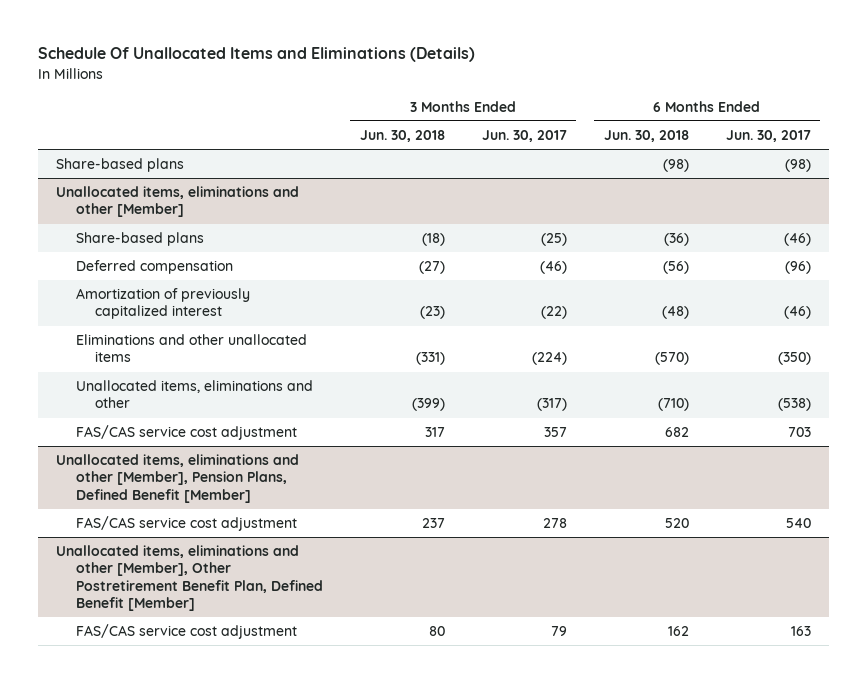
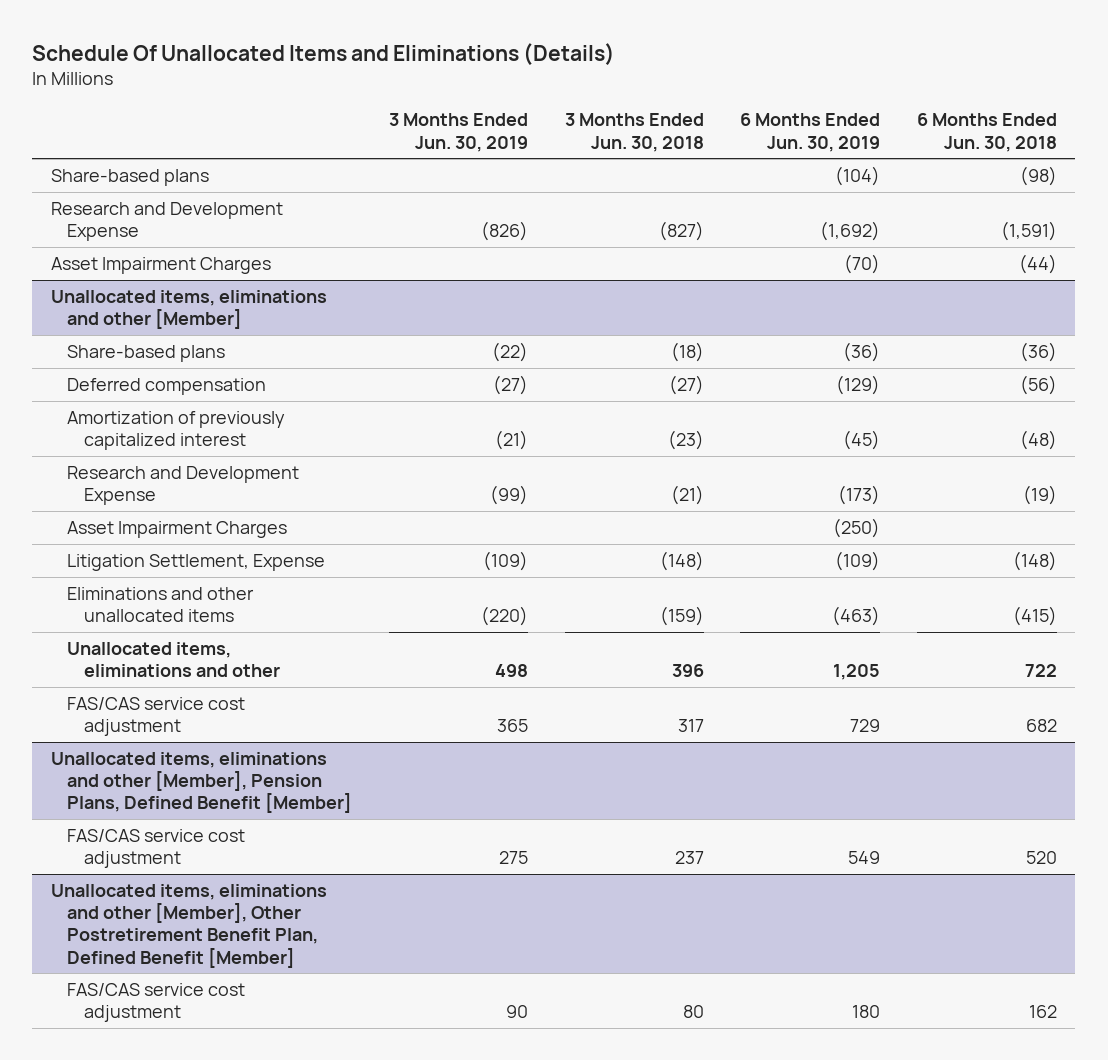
[481,130,567,143] Jun. 30, 2017 -> none
[725,130,811,143] Jun. 30, 2017 -> none
none -> [388,113,528,152] 3 Months Ended Jun. 30, 2019
none -> [740,113,881,152] 6 Months Ended Jun. 30, 2019
none -> [50,202,283,242] Research and Development Expense
none -> [50,257,271,275] Asset Impairment Charges
none -> [67,466,300,506] Research and Development Expense
none -> [67,521,288,539] Asset Impairment Charges
none -> [67,554,326,572] Litigation Settlement, Expense
[415,352,445,366] (331) -> [659,606,704,627] (159)
[654,352,689,366] (570) -> [1012,606,1057,627] (415)
[411,398,445,412] (399) -> [671,664,704,678] 396
[657,398,689,412] (710) -> [1024,664,1057,678] 722

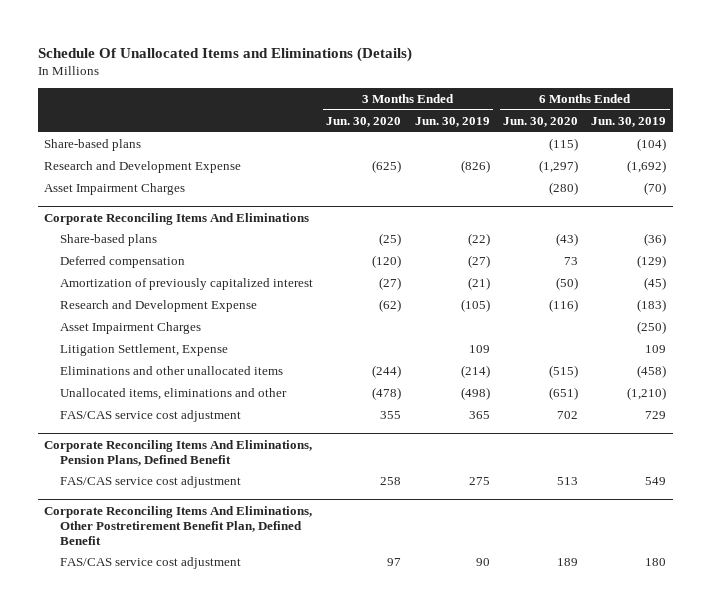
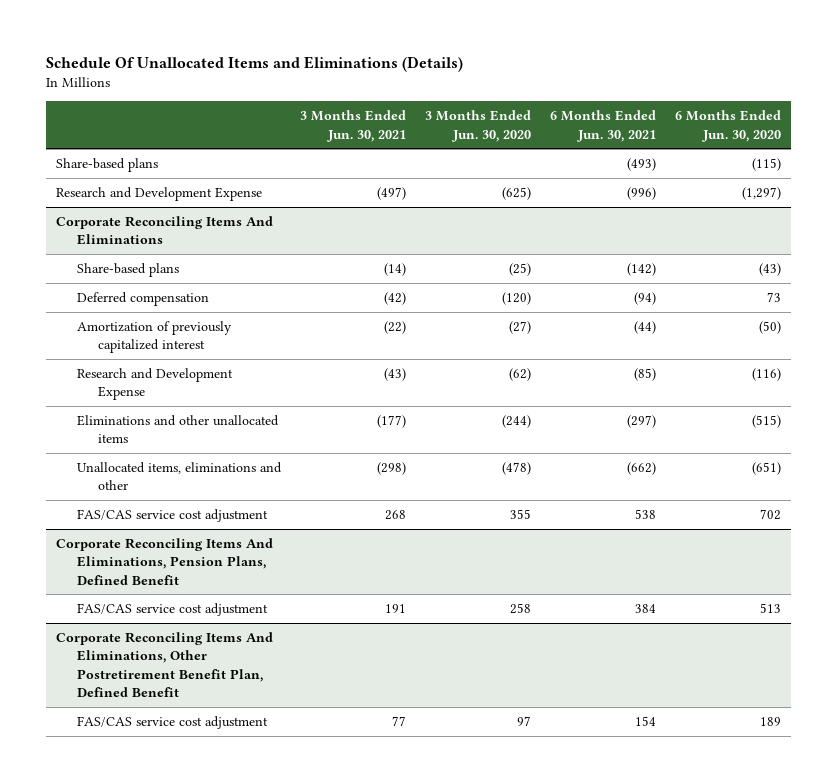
[414,116,490,127] Jun. 30, 2019 -> none
[591,116,667,127] Jun. 30, 2019 -> none
none -> [299,110,406,142] 3 Months Ended Jun. 30, 2021
none -> [549,110,656,142] 6 Months Ended Jun. 30, 2021
[44,183,186,196] Asset Impairment Charges -> none
[60,322,202,335] Asset Impairment Charges -> none
[60,344,229,357] Litigation Settlement, Expense -> none

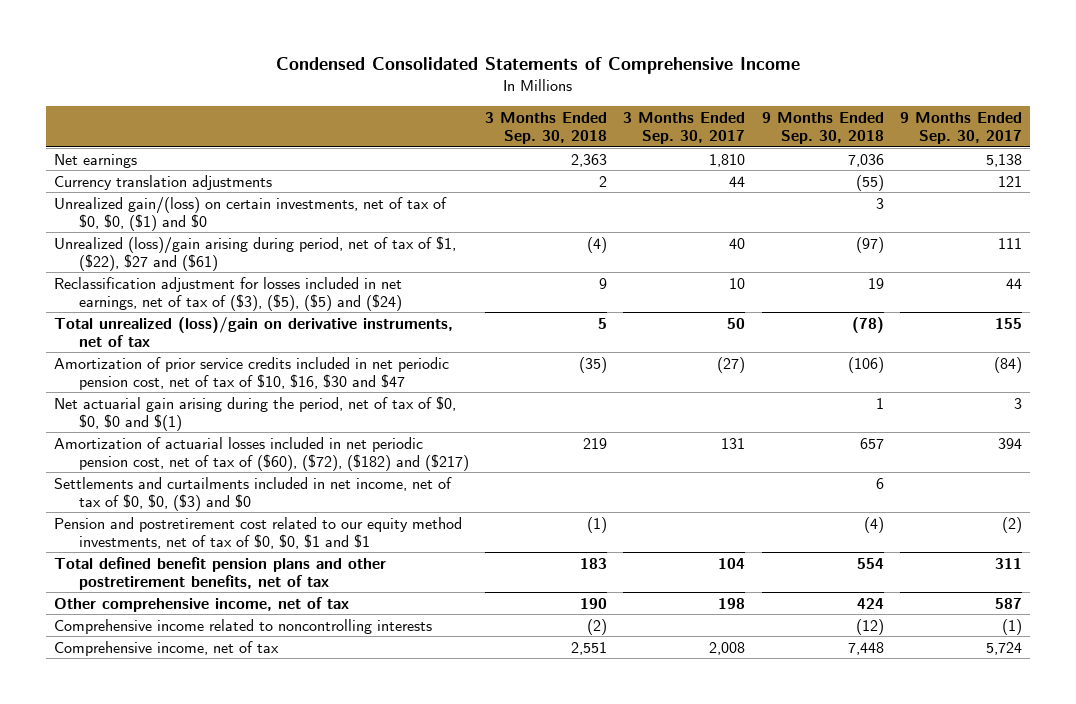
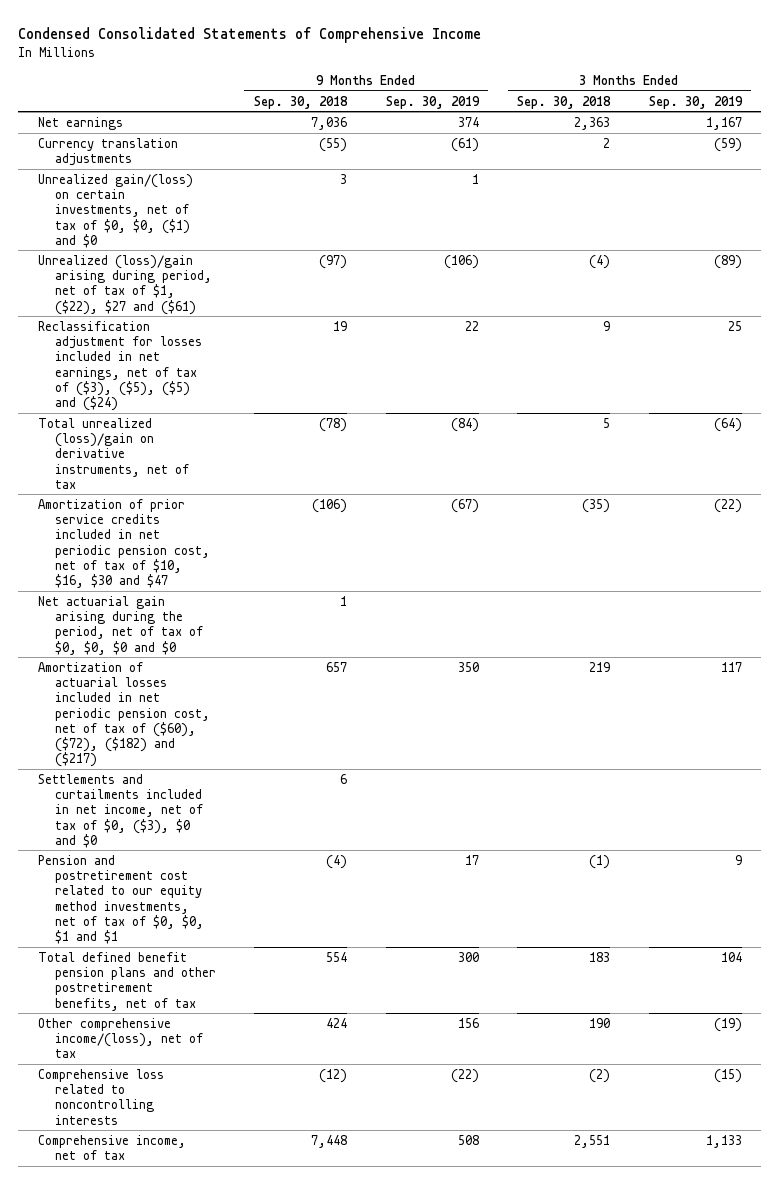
[623,111,746,145] 3 Months Ended Sep. 30, 2017 -> none
[900,111,1023,145] 9 Months Ended Sep. 30, 2017 -> none
none -> [385,95,480,109] Sep. 30, 2019
none -> [648,95,743,109] Sep. 30, 2019
[53,395,456,431] Net actuarial gain arising during the period, net of tax of $0, $0, $0 and $(1) -> [37,595,203,655] Net actuarial gain arising during the period, net of tax of $0, $0, $0 and $0
[53,476,452,511] Settlements and curtailments included in net income, net of tax of $0, $0, ($3) and $0 -> [37,773,203,848] Settlements and curtailments included in net income, net of tax of $0, ($3), $0 and $0
[53,596,349,612] Other comprehensive income, net of tax -> [37,1017,203,1059] Other comprehensive income/(loss), net of tax
[53,618,432,634] Comprehensive income related to noncontrolling interests -> [37,1068,164,1125] Comprehensive loss related to noncontrolling interests

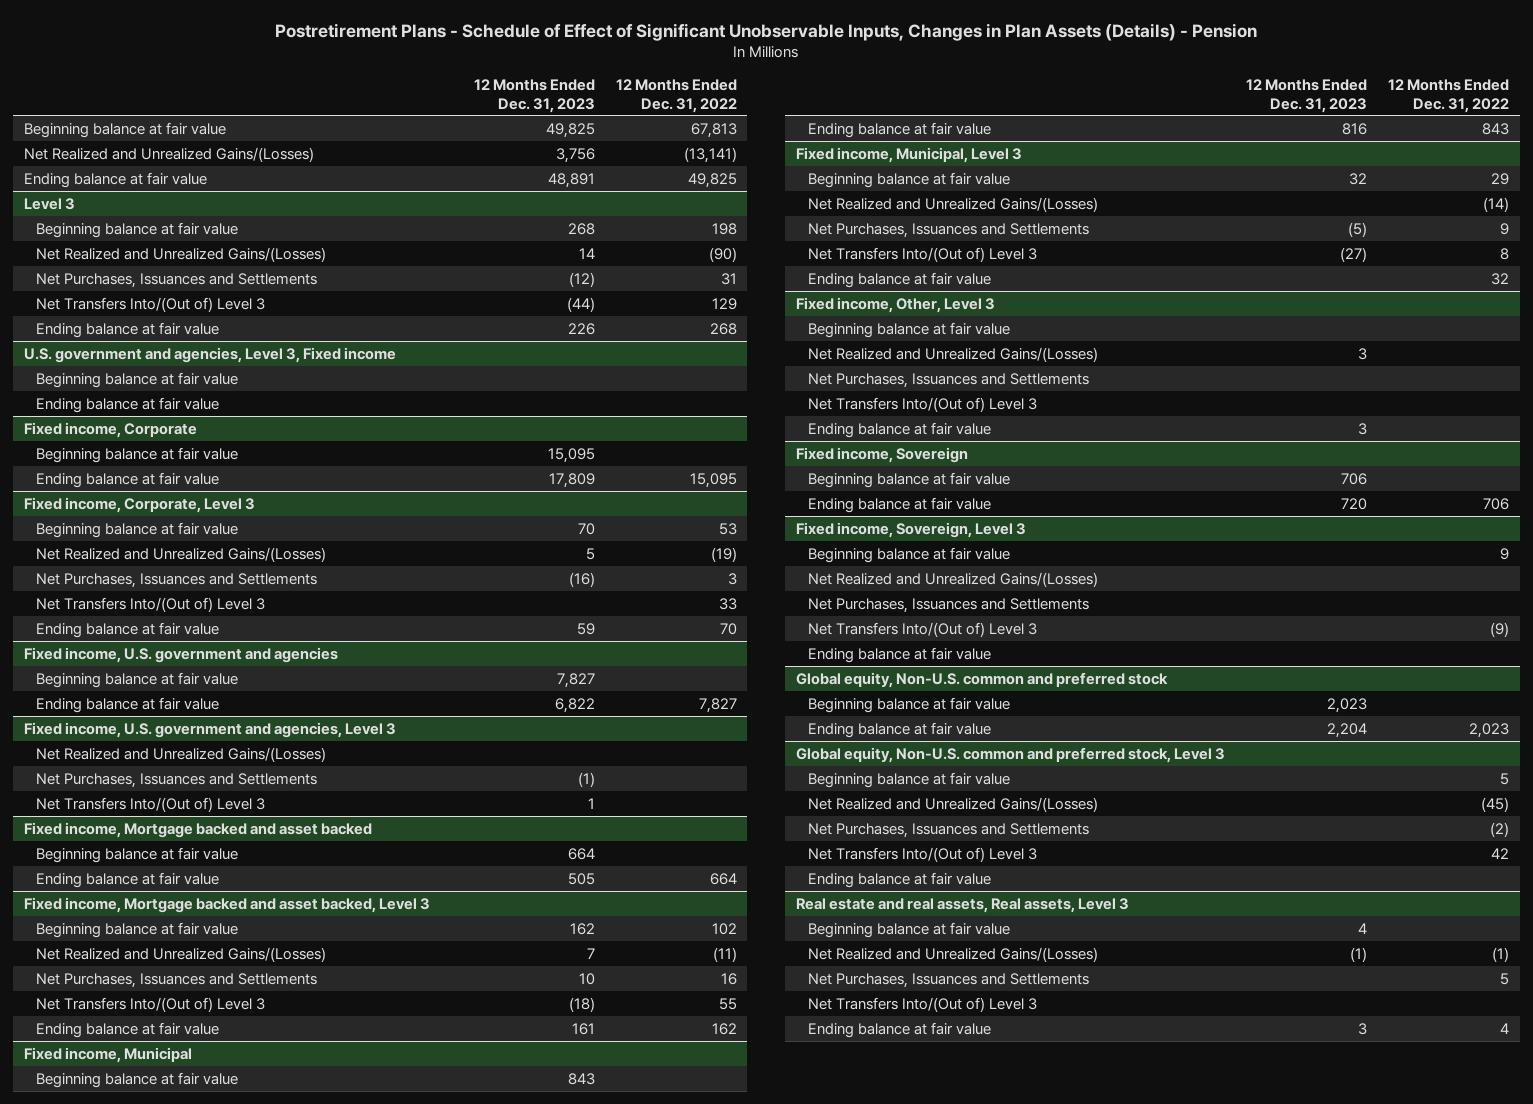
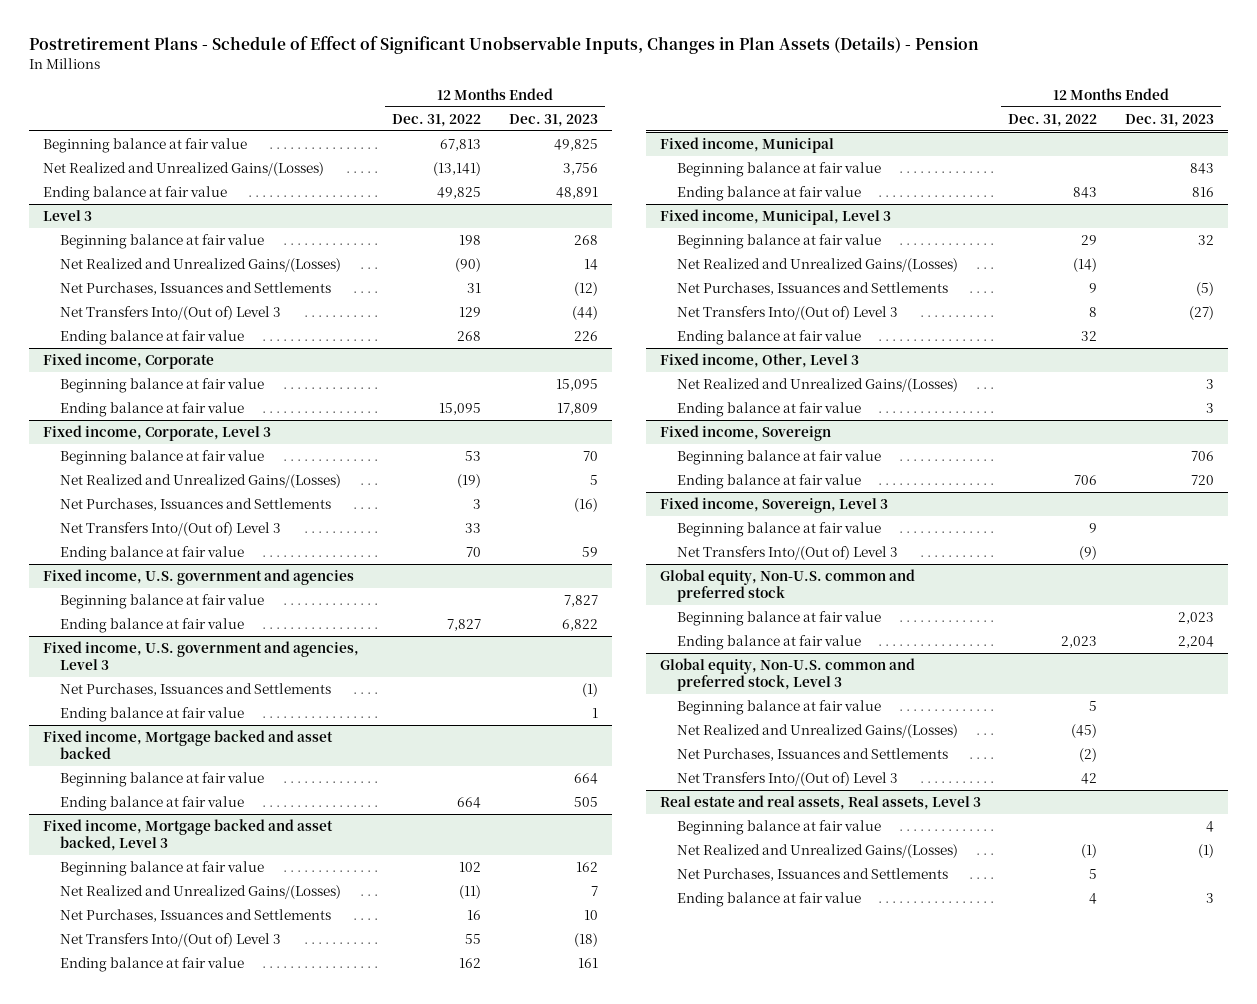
[23,346,396,363] U.S. government and agencies, Level 3, Fixed income -> none
[36,371,239,388] Beginning balance at fair value -> none
[36,396,220,413] Ending balance at fair value -> none
[36,746,327,762] Net Realized and Unrealized Gains/(Losses) -> none
[36,796,266,812] Net Transfers Into/(Out of) Level 3 -> none
none -> [60,706,245,722] Ending balance at fair value
[808,321,1011,338] Beginning balance at fair value -> none
[808,372,1090,388] Net Purchases, Issuances and Settlements -> none
[808,396,1038,412] Net Transfers Into/(Out of) Level 3 -> none
[808,571,1099,587] Net Realized and Unrealized Gains/(Losses) -> none
[808,597,1090,613] Net Purchases, Issuances and Settlements -> none
[808,646,992,663] Ending balance at fair value -> none
[808,871,992,888] Ending balance at fair value -> none
[808,996,1038,1012] Net Transfers Into/(Out of) Level 3 -> none

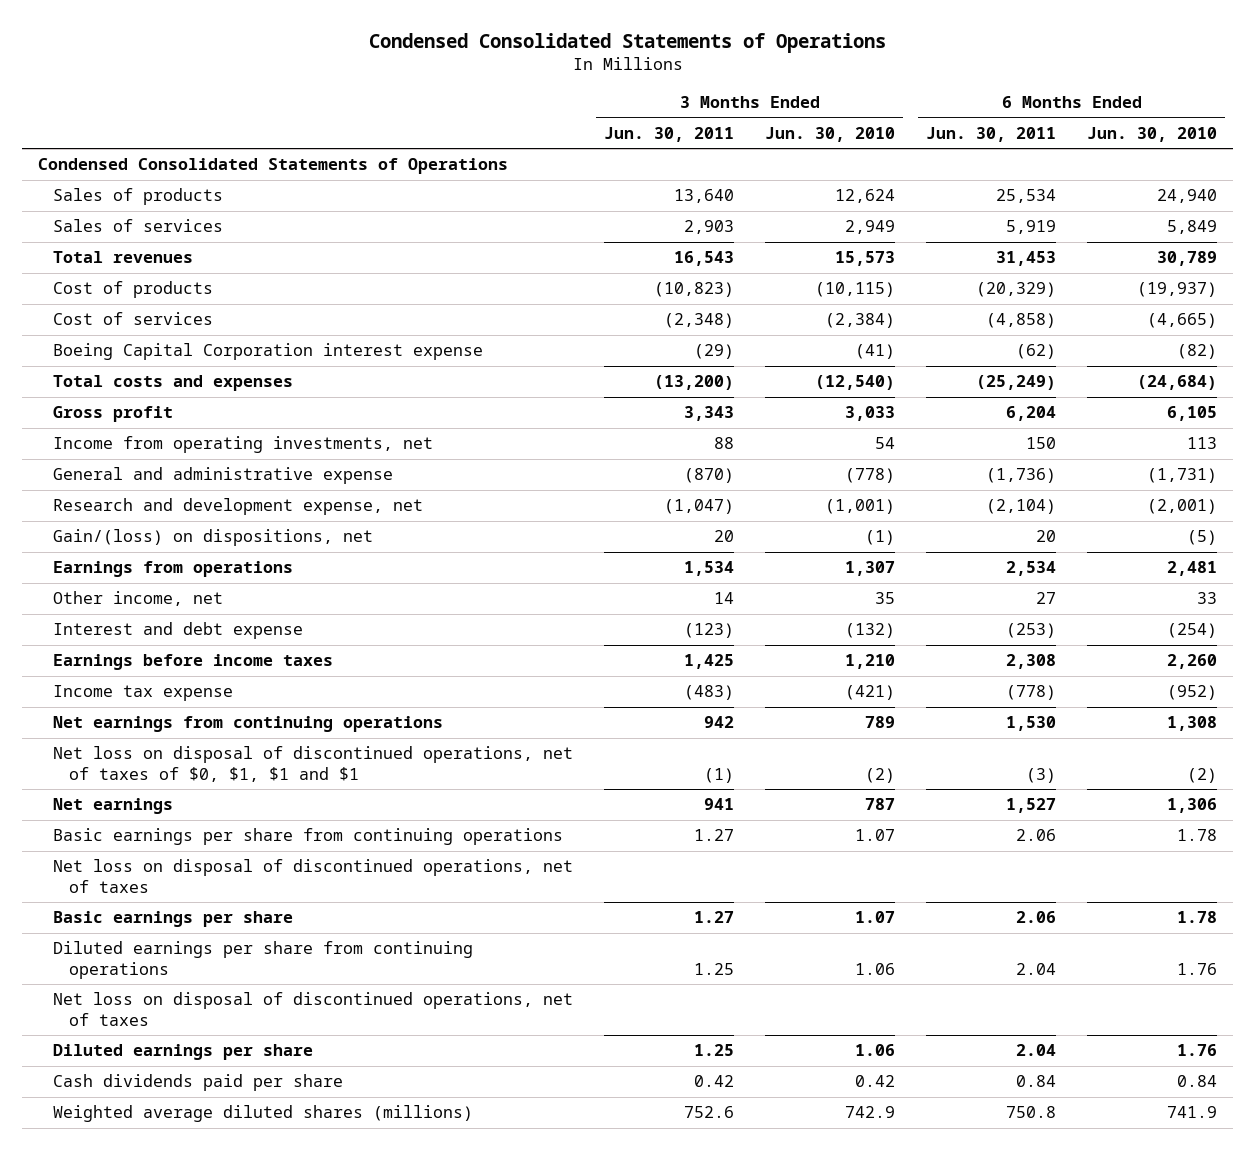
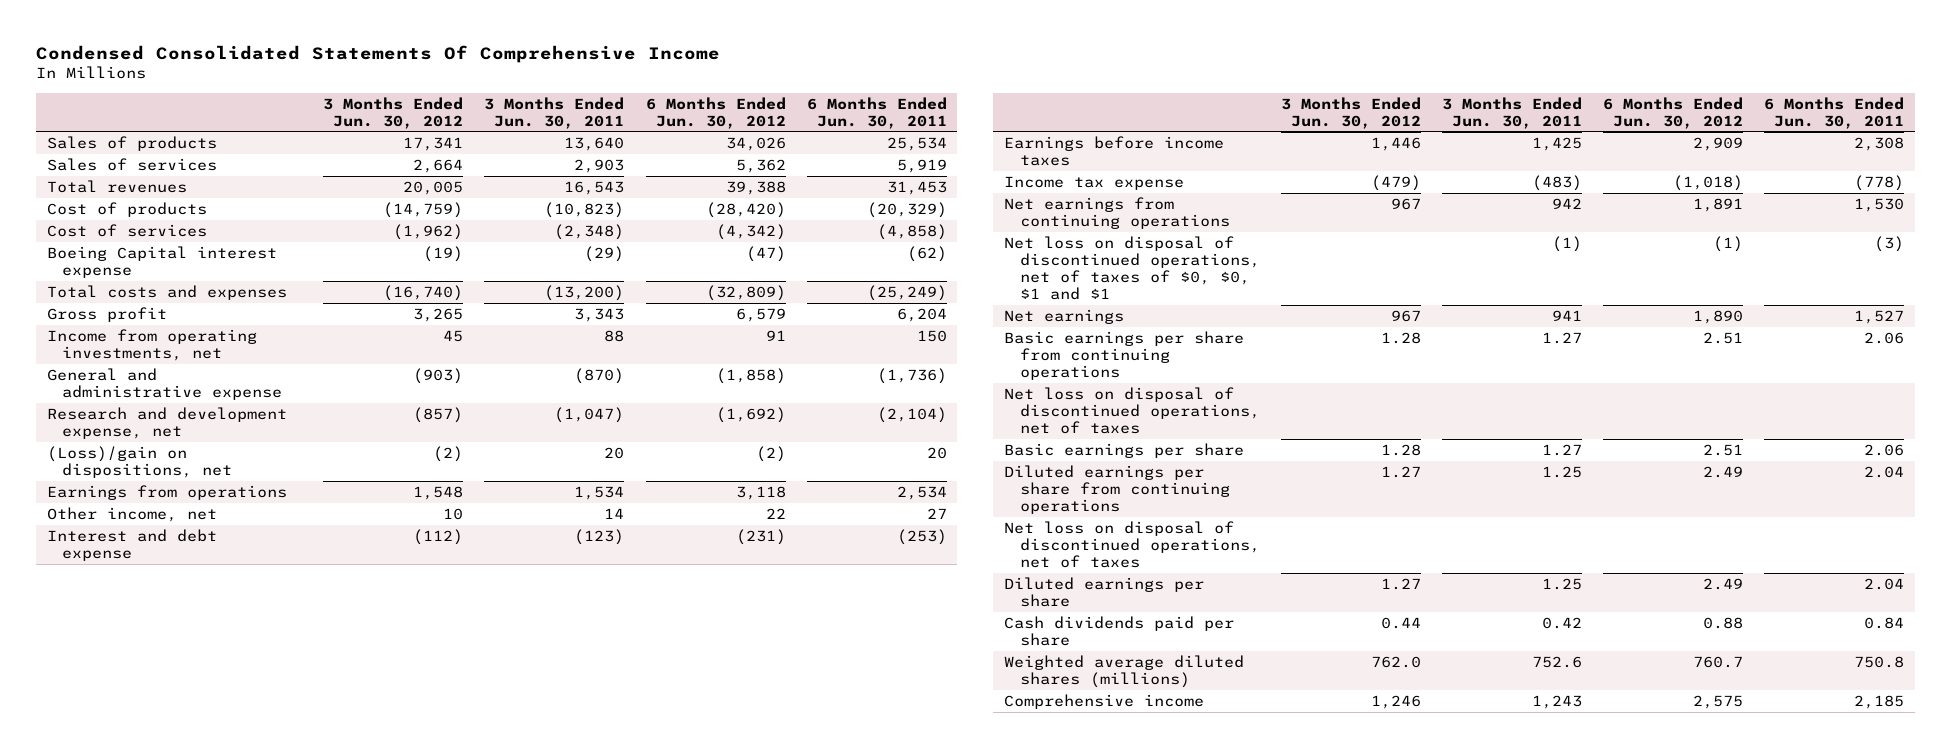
[368,32,886,53] Condensed Consolidated Statements of Operations -> [36,44,721,63] Condensed Consolidated Statements Of Comprehensive Income
[765,126,896,142] Jun. 30, 2010 -> none
[1087,126,1218,142] Jun. 30, 2010 -> none
none -> [323,96,464,129] 3 Months Ended Jun. 30, 2012
none -> [645,96,786,129] 6 Months Ended Jun. 30, 2012
[37,158,508,175] Condensed Consolidated Statements of Operations -> none
[53,343,484,361] Boeing Capital Corporation interest expense -> [46,245,277,278] Boeing Capital interest expense
[53,529,374,547] Gain/(loss) on dispositions, net -> [46,445,233,478] (Loss)/gain on dispositions, net
[53,746,574,782] Net loss on disposal of discontinued operations, net of taxes of $0, $1, $1 and $1 -> [1003,235,1260,301] Net loss on disposal of discontinued operations, net of taxes of $0, $0, $1 and $1
none -> [1003,693,1204,709] Comprehensive income

